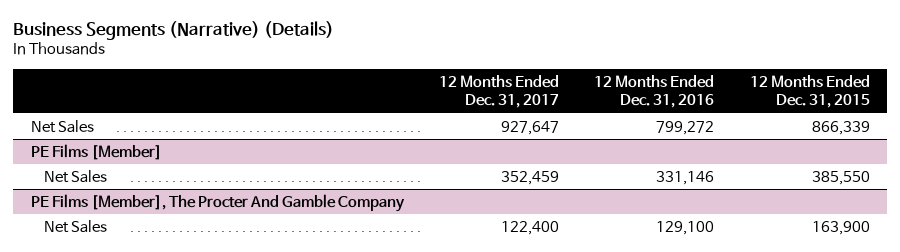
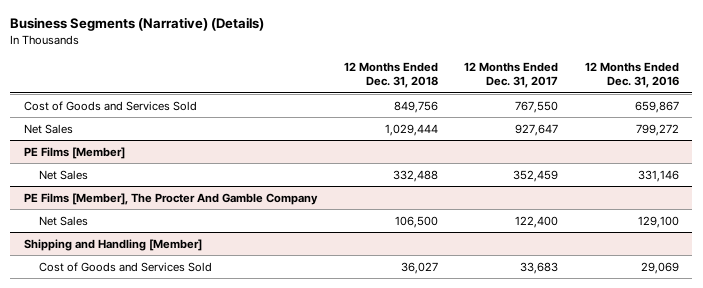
[749,74,870,108] 12 Months Ended Dec. 31, 2015 -> none
none -> [343,62,438,89] 12 Months Ended Dec. 31, 2018
none -> [23,100,197,111] Cost of Goods and Services Sold
none -> [23,238,202,251] Shipping and Handling [Member]
none -> [38,261,212,272] Cost of Goods and Services Sold

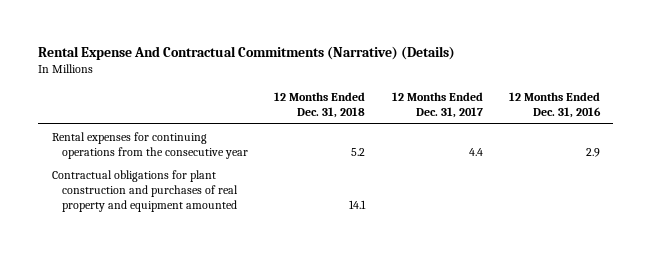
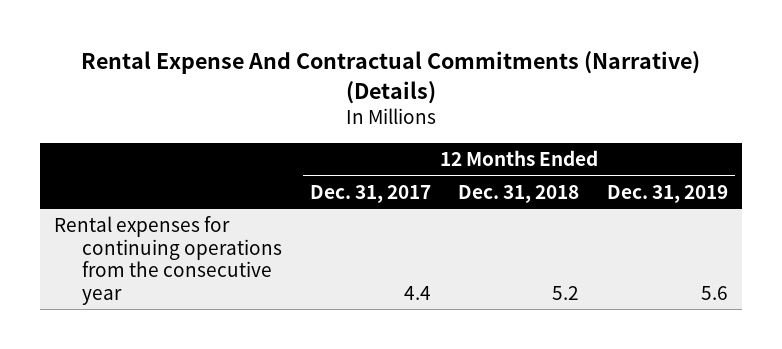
[509,92,602,119] 12 Months Ended Dec. 31, 2016 -> none
none -> [607,184,729,203] Dec. 31, 2019
[51,169,238,213] Contractual obligations for plant construction and purchases of real property and equipment amounted -> none

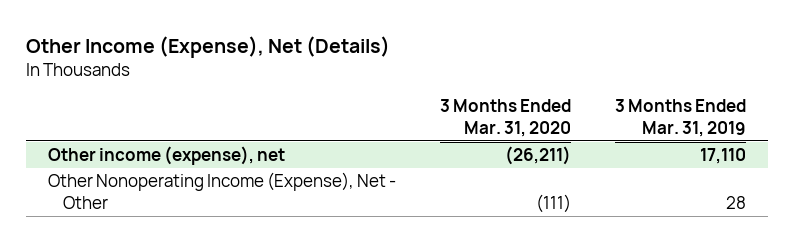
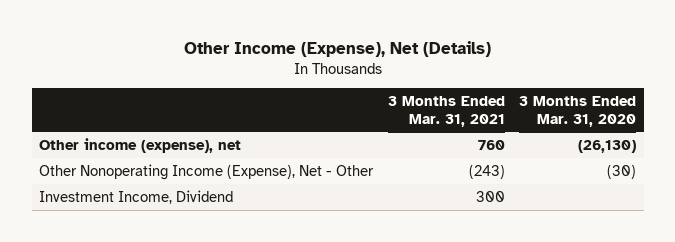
[615,99,747,137] 3 Months Ended Mar. 31, 2019 -> none
none -> [387,95,505,127] 3 Months Ended Mar. 31, 2021
[505,146,572,166] (26,211) -> [578,139,637,153] (26,130)
[536,193,572,213] (111) -> [607,164,637,179] (30)
none -> [38,189,233,204] Investment Income, Dividend

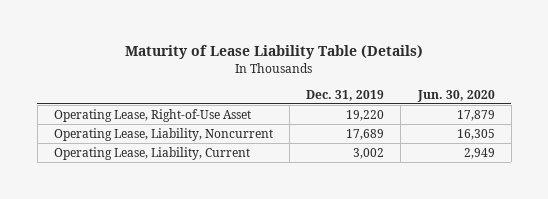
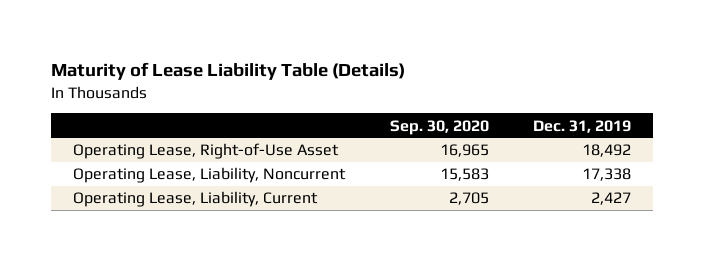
[416,89,495,102] Jun. 30, 2020 -> none
none -> [389,119,489,135] Sep. 30, 2020
[346,109,385,121] 19,220 -> [582,144,632,158] 18,492
[346,128,385,140] 17,689 -> [582,168,632,182] 17,338
[353,147,385,159] 3,002 -> [591,192,632,206] 2,427

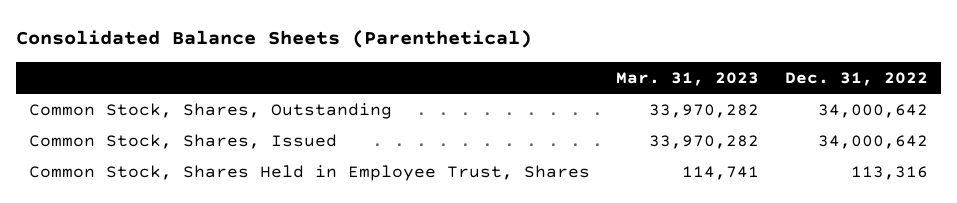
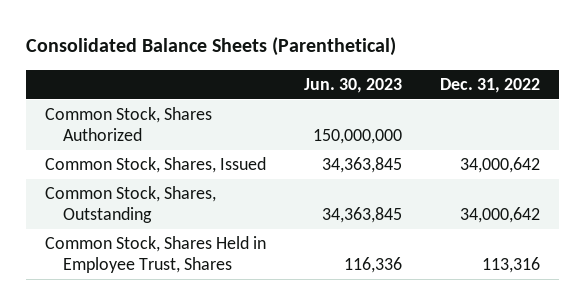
[616,71,760,86] Mar. 31, 2023 -> none
none -> [303,77,402,93] Jun. 30, 2023
none -> [44,107,212,141] Common Stock, Shares Authorized
[29,102,393,119] Common Stock, Shares, Outstanding -> [44,186,216,223] Common Stock, Shares, Outstanding

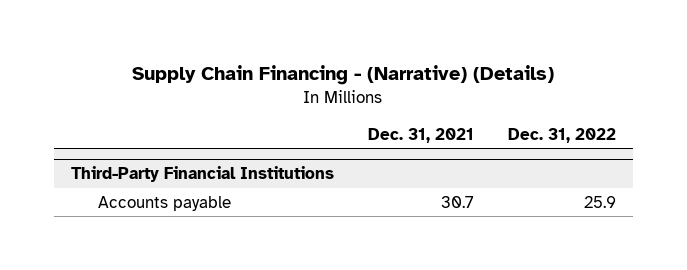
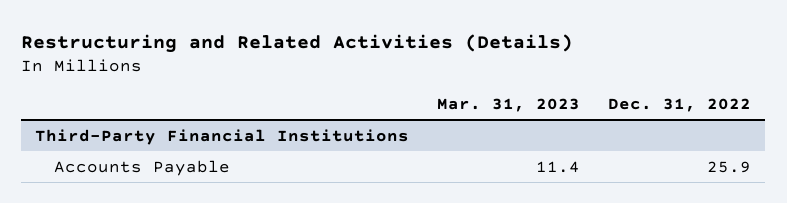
[132,64,555,85] Supply Chain Financing - (Narrative) (Details) -> [21,33,574,53] Restructuring and Related Activities (Details)
[367,127,474,143] Dec. 31, 2021 -> none
none -> [437,98,581,113] Mar. 31, 2023
[97,195,231,211] Accounts payable -> [53,159,230,176] Accounts Payable

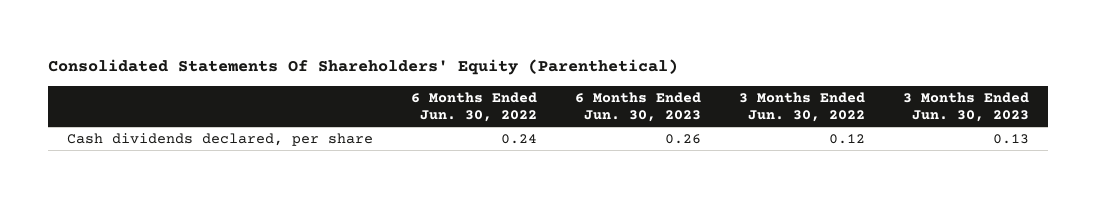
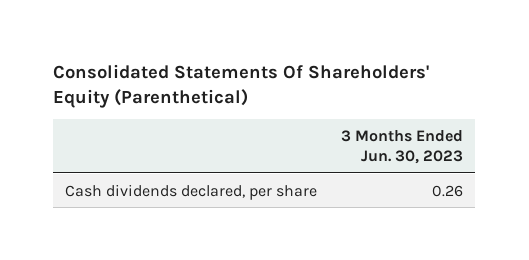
[411,91,538,123] 6 Months Ended Jun. 30, 2022 -> none
[575,91,702,123] 6 Months Ended Jun. 30, 2023 -> none
[738,91,865,123] 3 Months Ended Jun. 30, 2022 -> none
[992,133,1029,144] 0.13 -> [432,184,464,197] 0.26

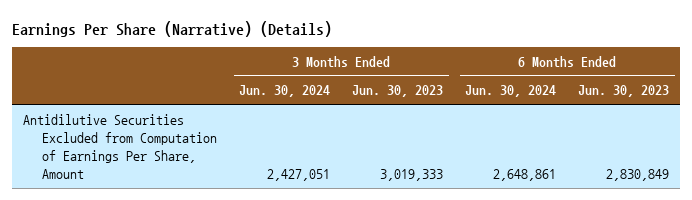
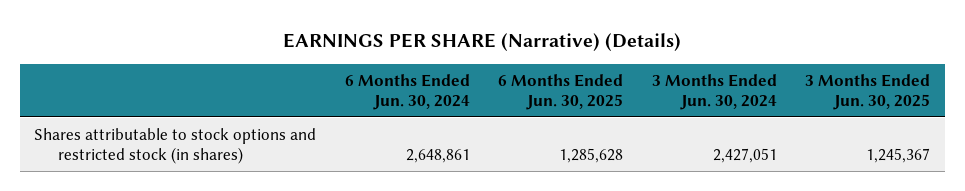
[11,20,332,37] Earnings Per Share (Narrative) (Details) -> [283,32,682,51] EARNINGS PER SHARE (Narrative) (Details)
[352,85,444,98] Jun. 30, 2023 -> none
[578,85,670,98] Jun. 30, 2023 -> none
none -> [498,73,624,110] 6 Months Ended Jun. 30, 2025
none -> [805,73,931,110] 3 Months Ended Jun. 30, 2025
[22,113,218,179] Antidilutive Securities Excluded from Computation of Earnings Per Share, Amount -> [34,128,317,165] Shares attributable to stock options and restricted stock (in shares)

